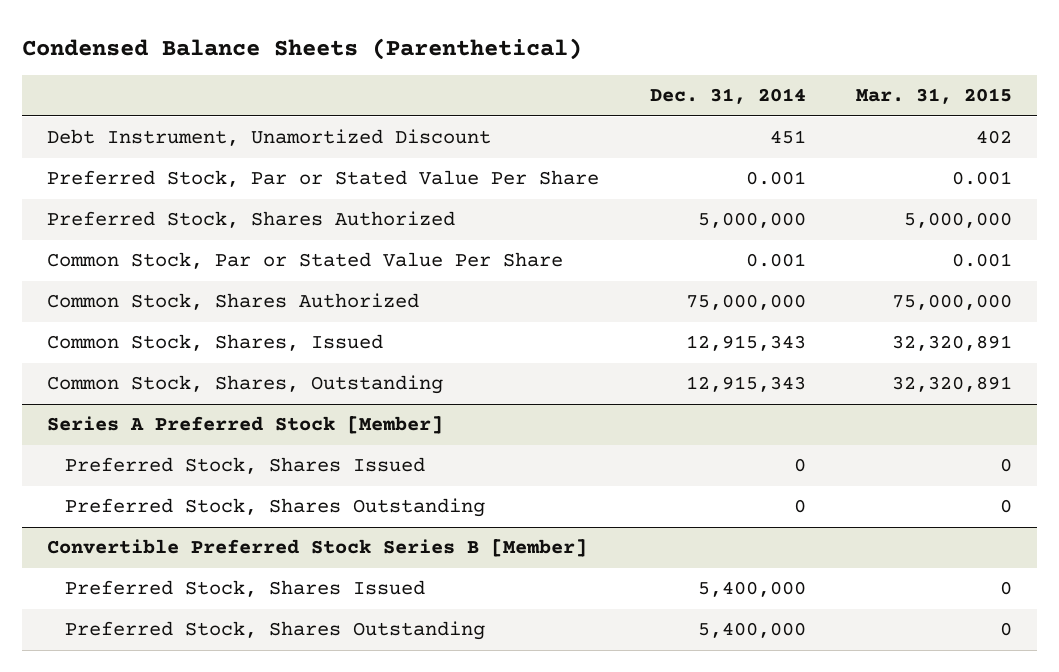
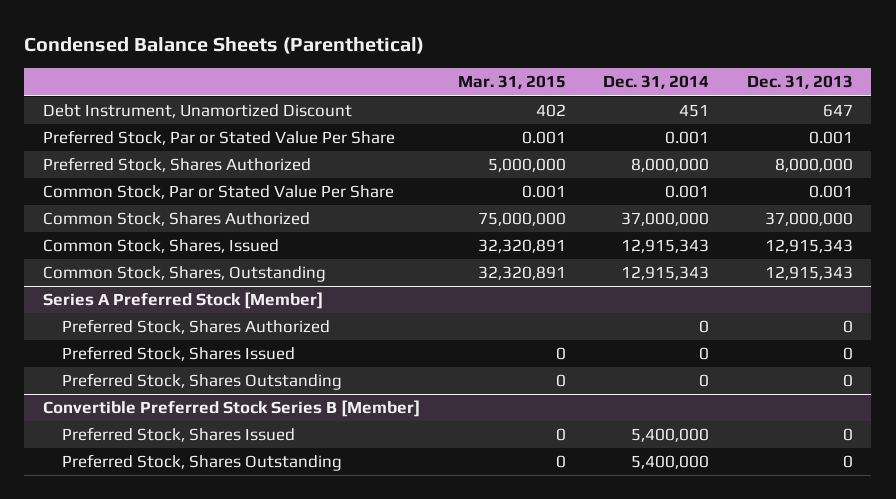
none -> [746,75,853,90] Dec. 31, 2013
[697,212,806,229] 5,000,000 -> [631,158,710,173] 8,000,000
[685,294,806,311] 75,000,000 -> [621,212,710,227] 37,000,000
none -> [62,319,331,335] Preferred Stock, Shares Authorized

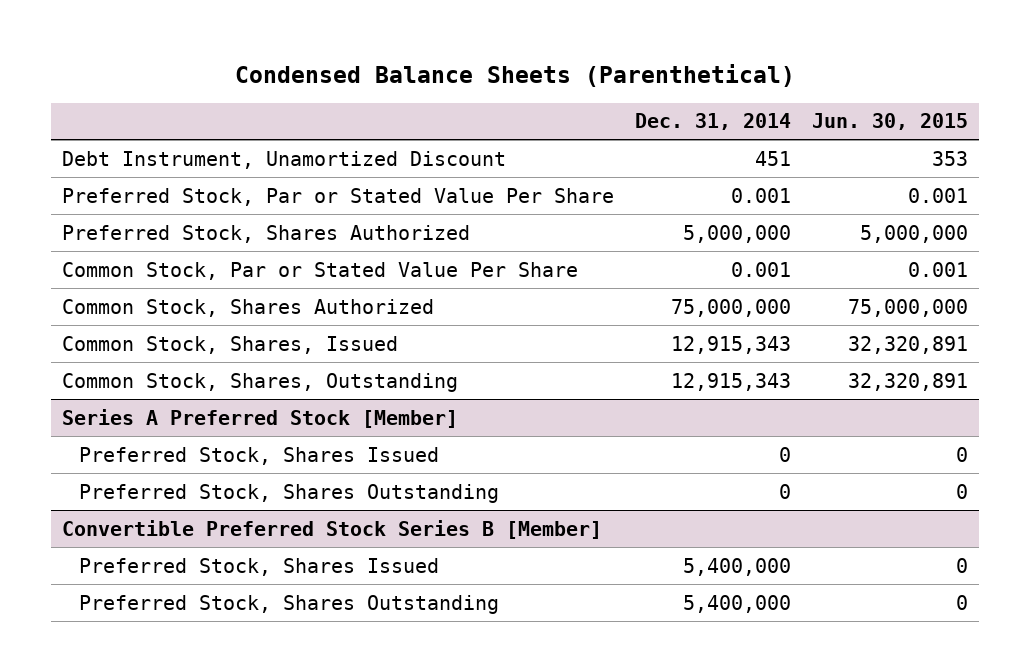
[457,75,566,90] Mar. 31, 2015 -> none
[746,75,853,90] Dec. 31, 2013 -> none
none -> [812,113,969,131] Jun. 30, 2015
[631,158,710,173] 8,000,000 -> [683,224,792,243] 5,000,000
[621,212,710,227] 37,000,000 -> [671,298,792,317] 75,000,000
[62,319,331,335] Preferred Stock, Shares Authorized -> none

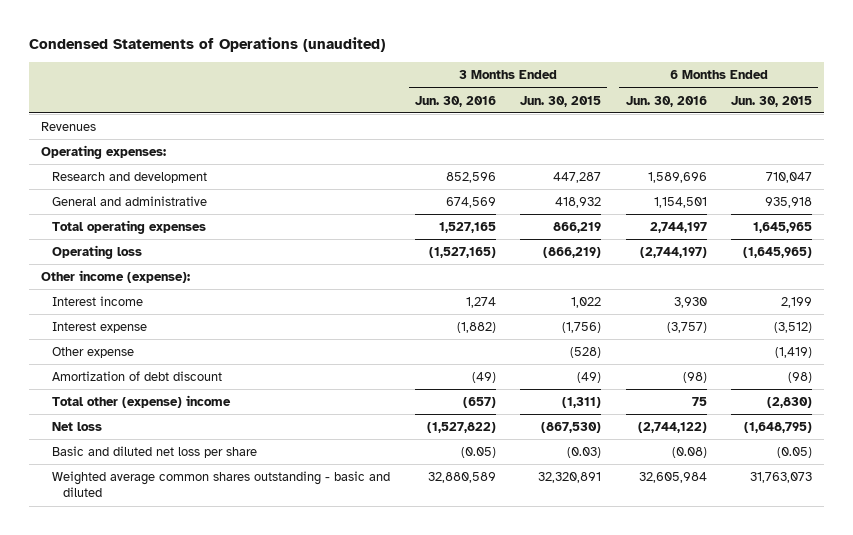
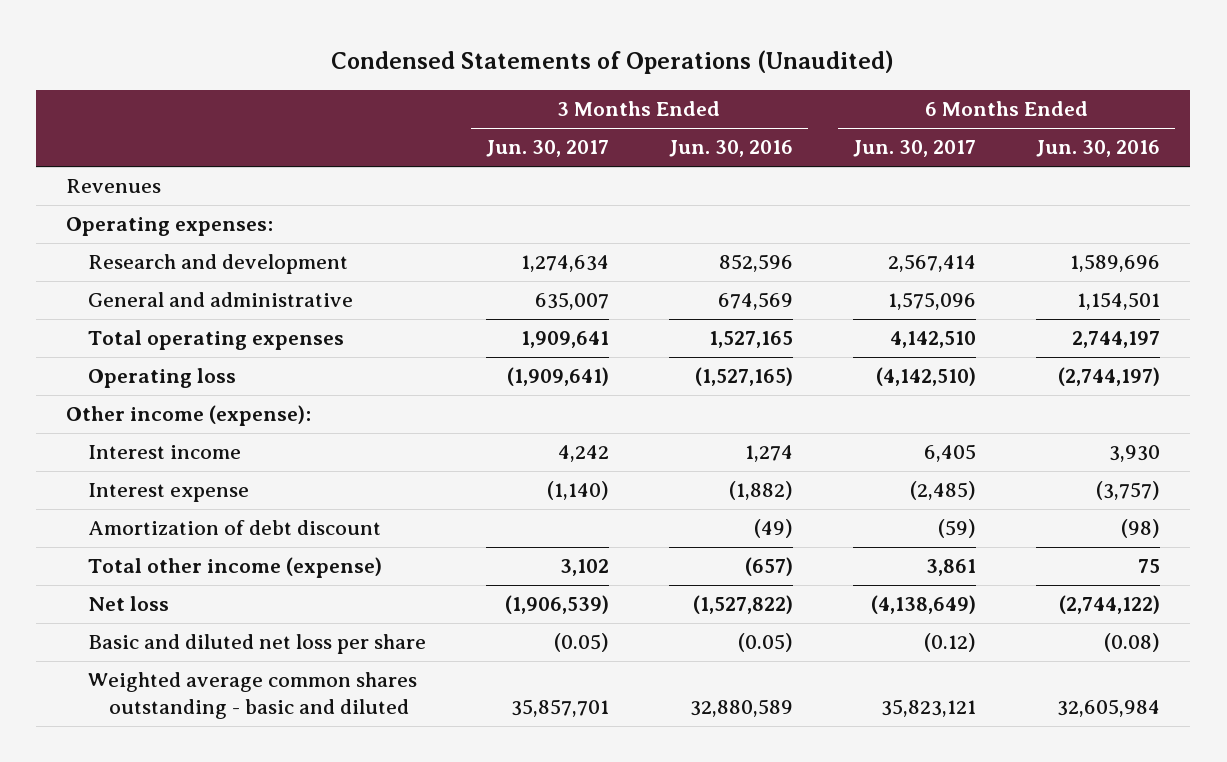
[29,37,386,53] Condensed Statements of Operations (unaudited) -> [331,49,895,74] Condensed Statements of Operations (Unaudited)
[520,95,602,107] Jun. 30, 2015 -> none
[730,95,812,107] Jun. 30, 2015 -> none
none -> [485,140,609,158] Jun. 30, 2017
none -> [853,140,977,158] Jun. 30, 2017
[52,347,135,359] Other expense -> none
[52,395,232,409] Total other (expense) income -> [87,557,382,579] Total other income (expense)

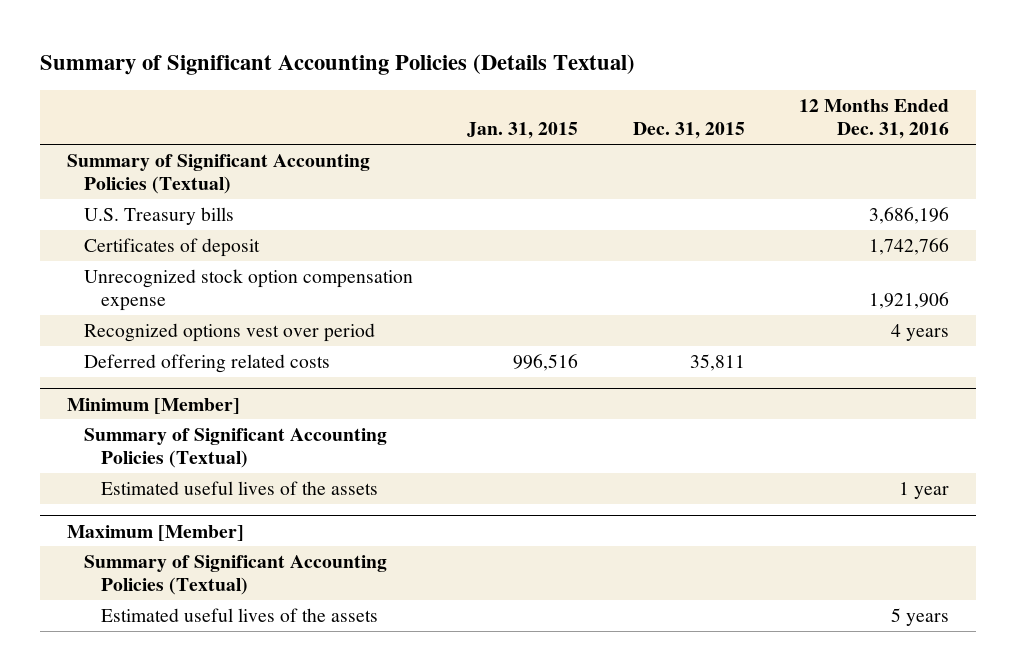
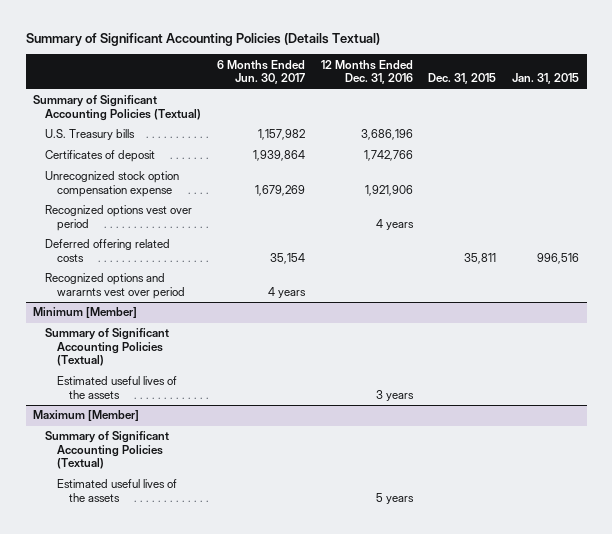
none -> [217,59,306,85] 6 Months Ended Jun. 30, 2017
none -> [45,273,186,299] Recognized options and wararnts vest over period
[898,481,949,499] 1 year -> [375,389,414,401] 3 years

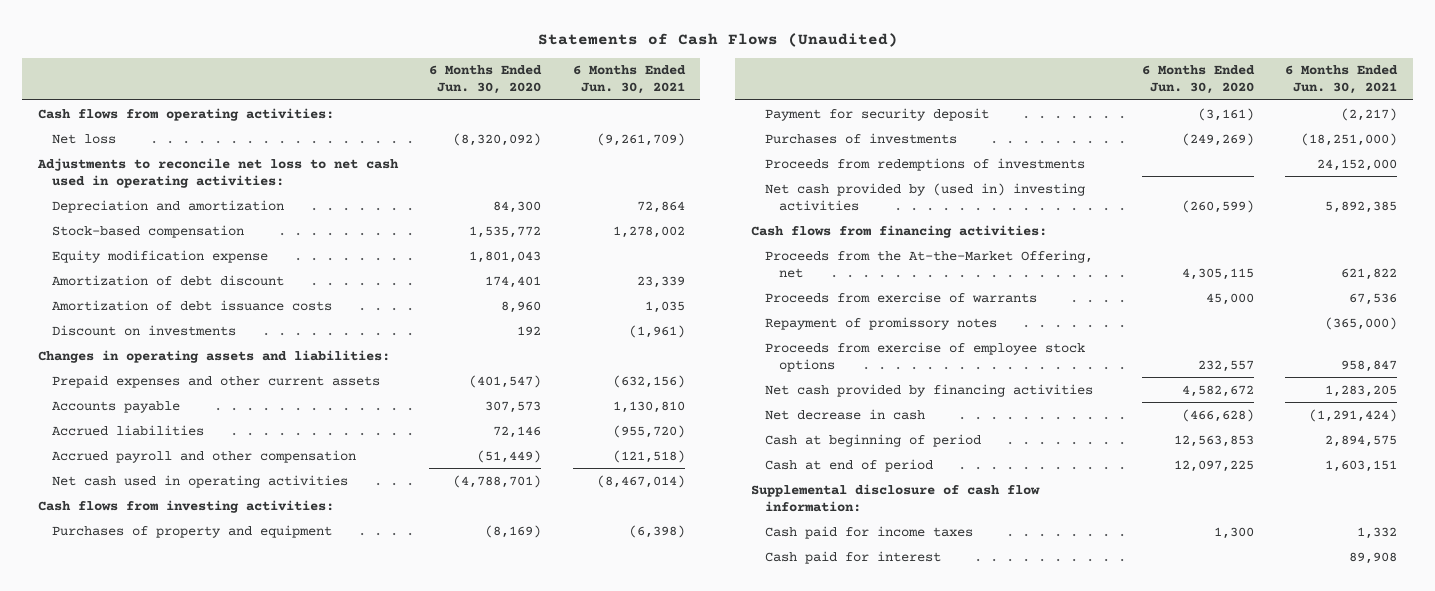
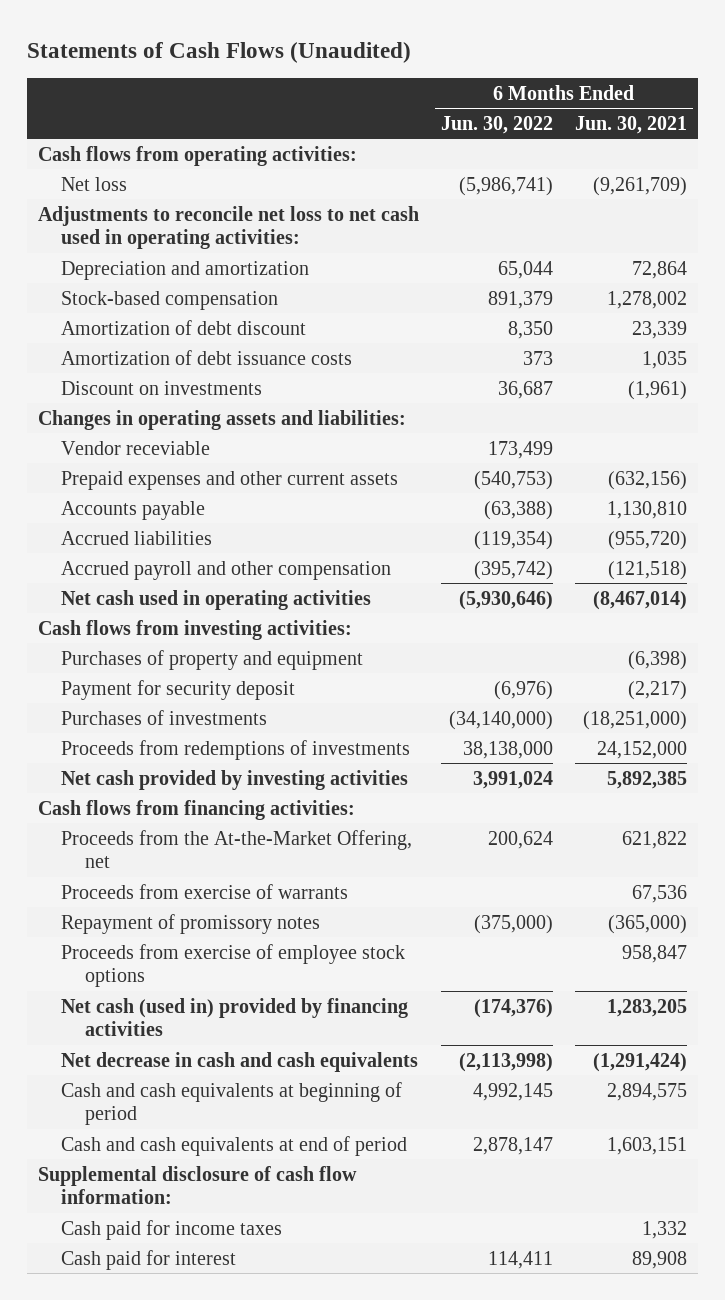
[429,65,543,95] 6 Months Ended Jun. 30, 2020 -> none
none -> [440,115,553,134] Jun. 30, 2022
[52,249,269,263] Equity modification expense -> none
none -> [61,440,211,455] Vendor receviable
[764,182,1085,211] Net cash provided by (used in) investing activities -> [61,769,409,790] Net cash provided by investing activities
[764,383,1093,397] Net cash provided by financing activities -> [61,997,409,1037] Net cash (used in) provided by financing activities
[764,408,925,420] Net decrease in cash -> [61,1051,419,1072] Net decrease in cash and cash equivalents
[764,433,981,447] Cash at beginning of period -> [61,1081,403,1126] Cash and cash equivalents at beginning of period
[764,458,933,472] Cash at end of period -> [61,1135,408,1156] Cash and cash equivalents at end of period

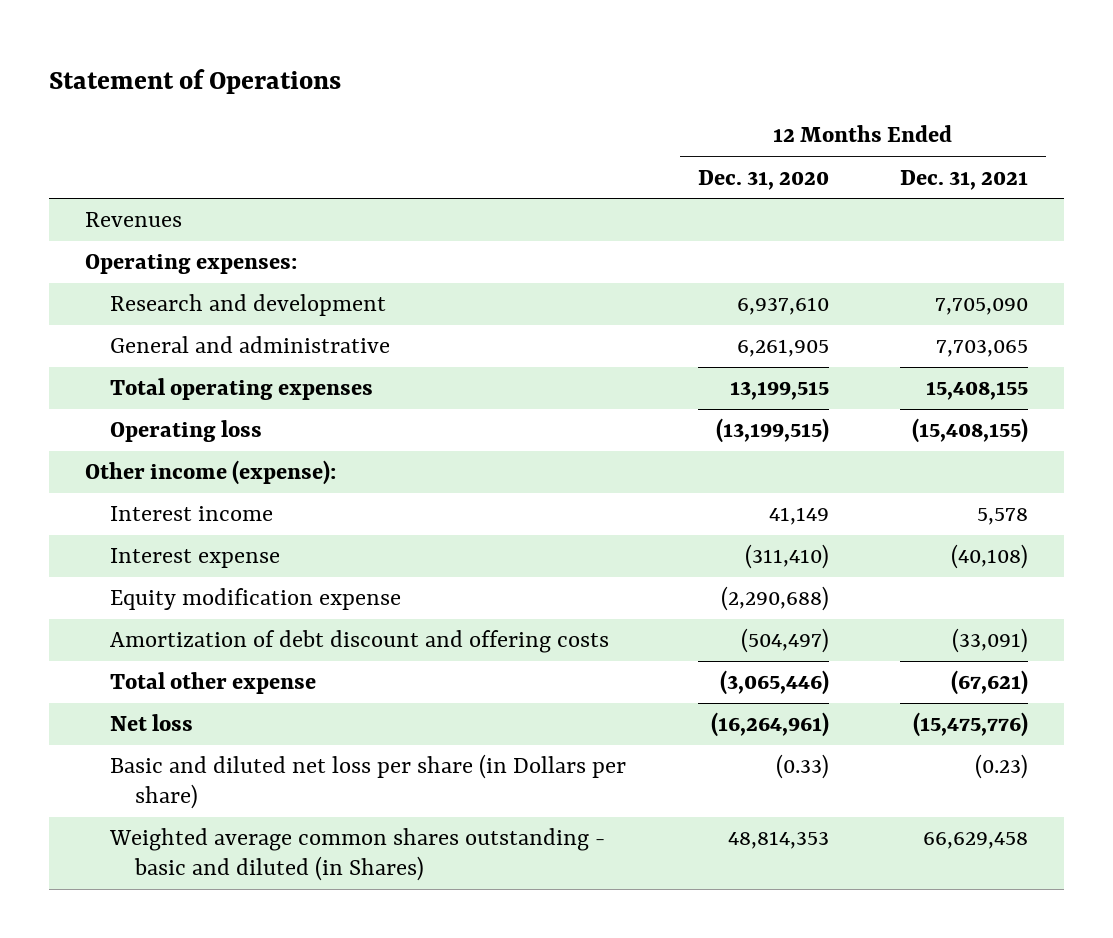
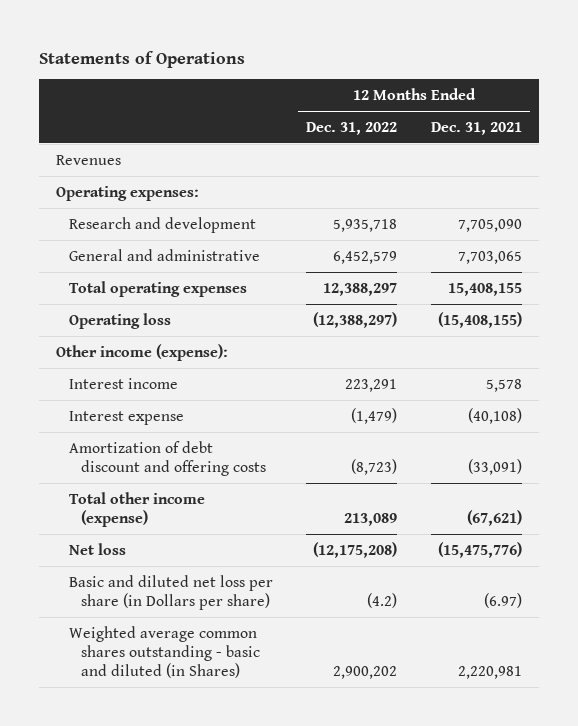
[49,68,342,94] Statement of Operations -> [39,50,246,68] Statements of Operations
[697,169,829,190] Dec. 31, 2020 -> none
none -> [306,121,398,135] Dec. 31, 2022
[110,588,402,611] Equity modification expense -> none
[110,672,317,695] Total other expense -> [68,491,205,527] Total other income (expense)
[975,754,1029,780] (0.23) -> [483,592,522,608] (6.97)
[923,832,1029,850] 66,629,458 -> [457,666,522,680] 2,220,981

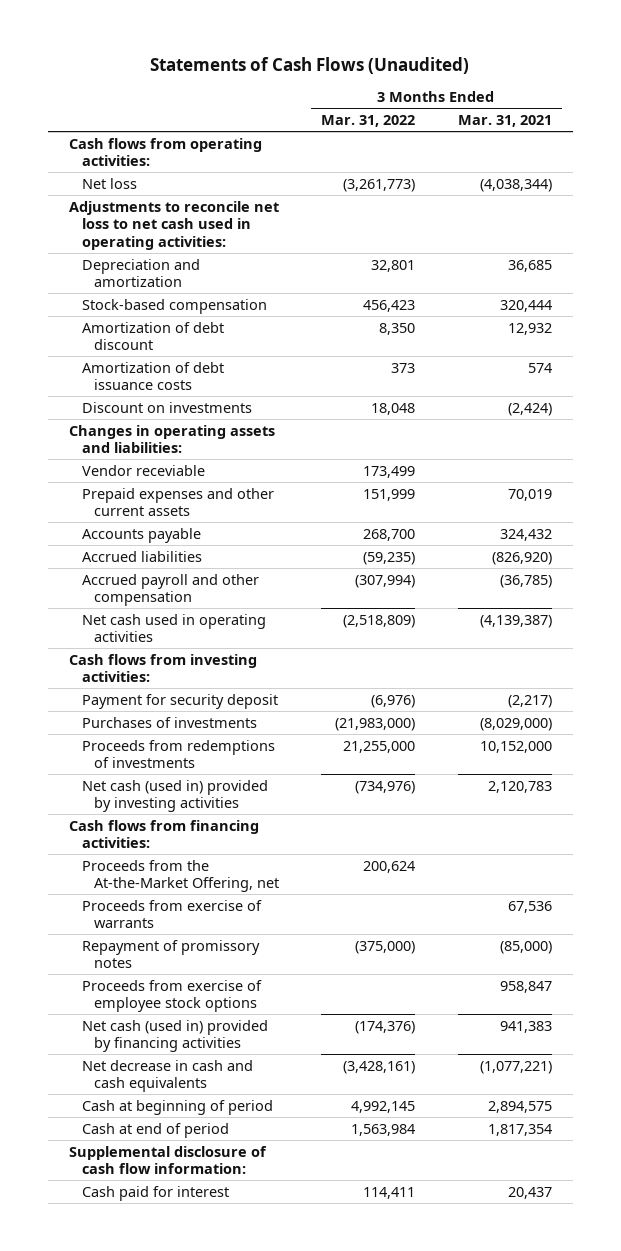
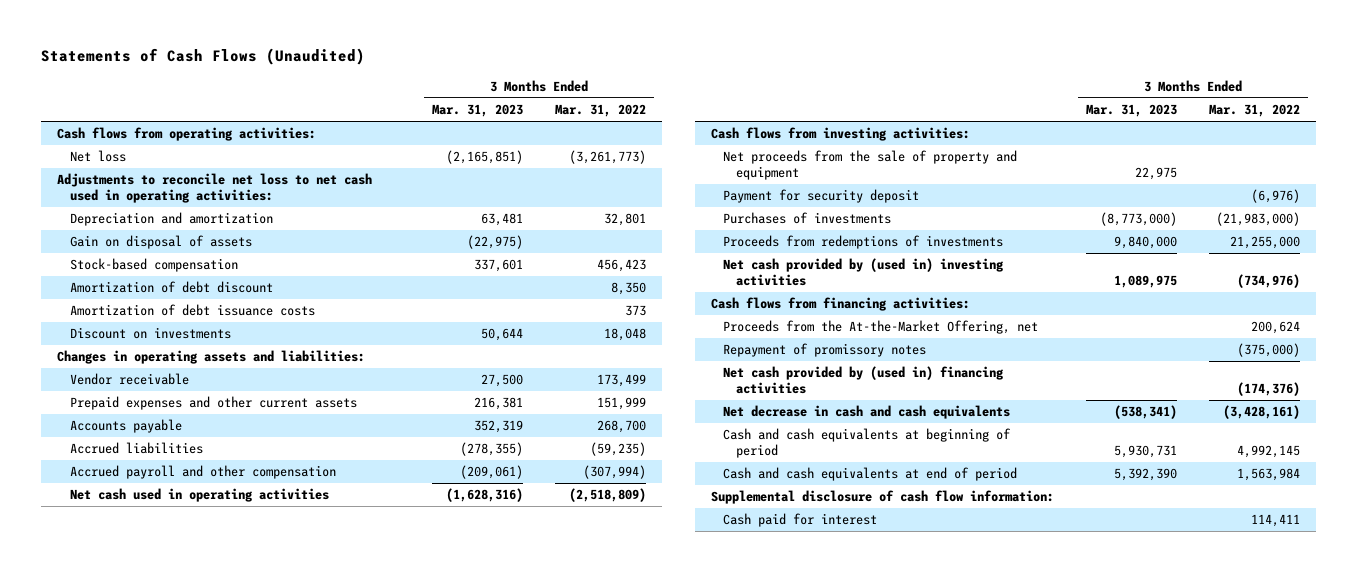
[457,115,552,128] Mar. 31, 2021 -> none
none -> [432,103,524,117] Mar. 31, 2023
none -> [69,235,252,250] Gain on disposal of assets
[81,464,205,476] Vendor receviable -> [69,373,189,386] Vendor receivable
none -> [723,150,1018,181] Net proceeds from the sale of property and equipment
[81,779,268,813] Net cash (used in) provided by investing activities -> [723,258,1005,287] Net cash provided by (used in) investing activities
[81,899,262,929] Proceeds from exercise of warrants -> none
[81,979,262,1013] Proceeds from exercise of employee stock options -> none
[81,1019,268,1053] Net cash (used in) provided by financing activities -> [723,366,1005,395] Net cash provided by (used in) financing activities
[81,1099,273,1115] Cash at beginning of period -> [723,428,1012,459] Cash and cash equivalents at beginning of period
[81,1122,229,1138] Cash at end of period -> [723,467,1018,482] Cash and cash equivalents at end of period

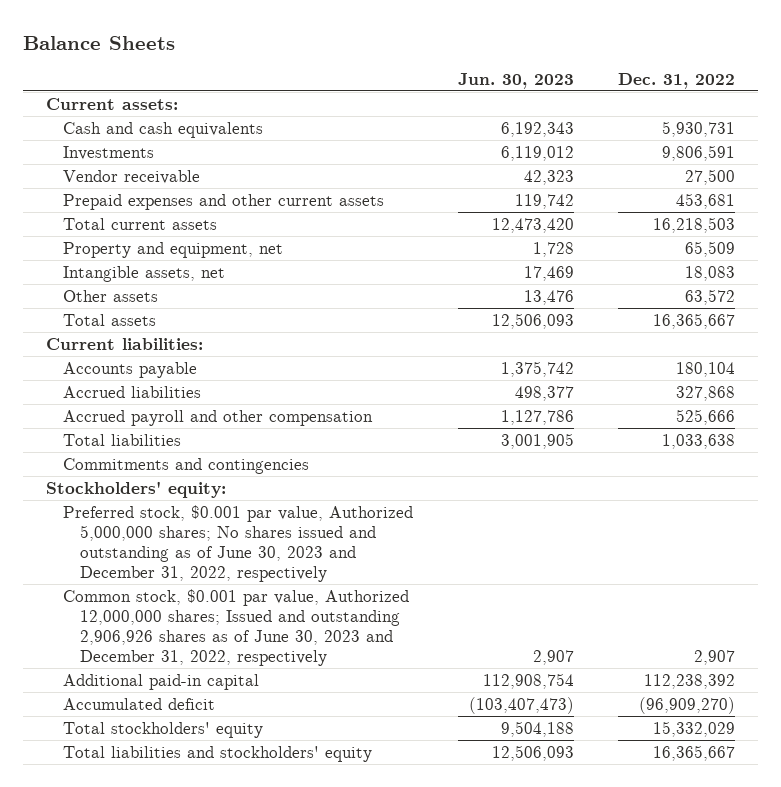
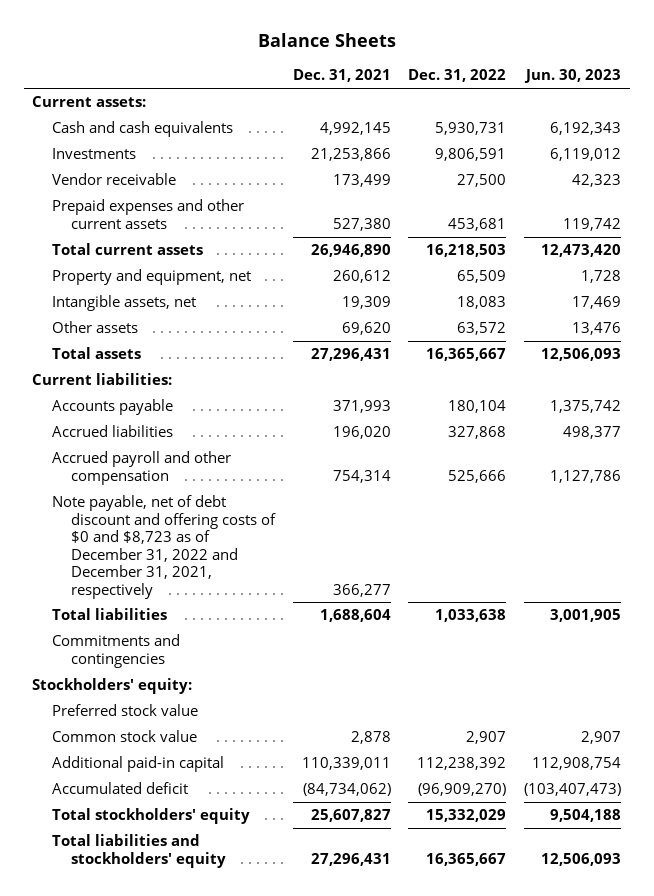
none -> [292,69,391,83] Dec. 31, 2021
none -> [51,495,276,599] Note payable, net of debt discount and offering costs of $0 and $8,723 as of December 31, 2022 and December 31, 2021, respectively
[62,504,413,582] Preferred stock, $0.001 par value, Authorized 5,000,000 shares; No shares issued and outstanding as of June 30, 2023 and December 31, 2022, respectively -> [51,704,198,717] Preferred stock value
[62,588,409,666] Common stock, $0.001 par value, Authorized 12,000,000 shares; Issued and outstanding 2,906,926 shares as of June 30, 2023 and December 31, 2022, respectively -> [51,730,197,743] Common stock value

